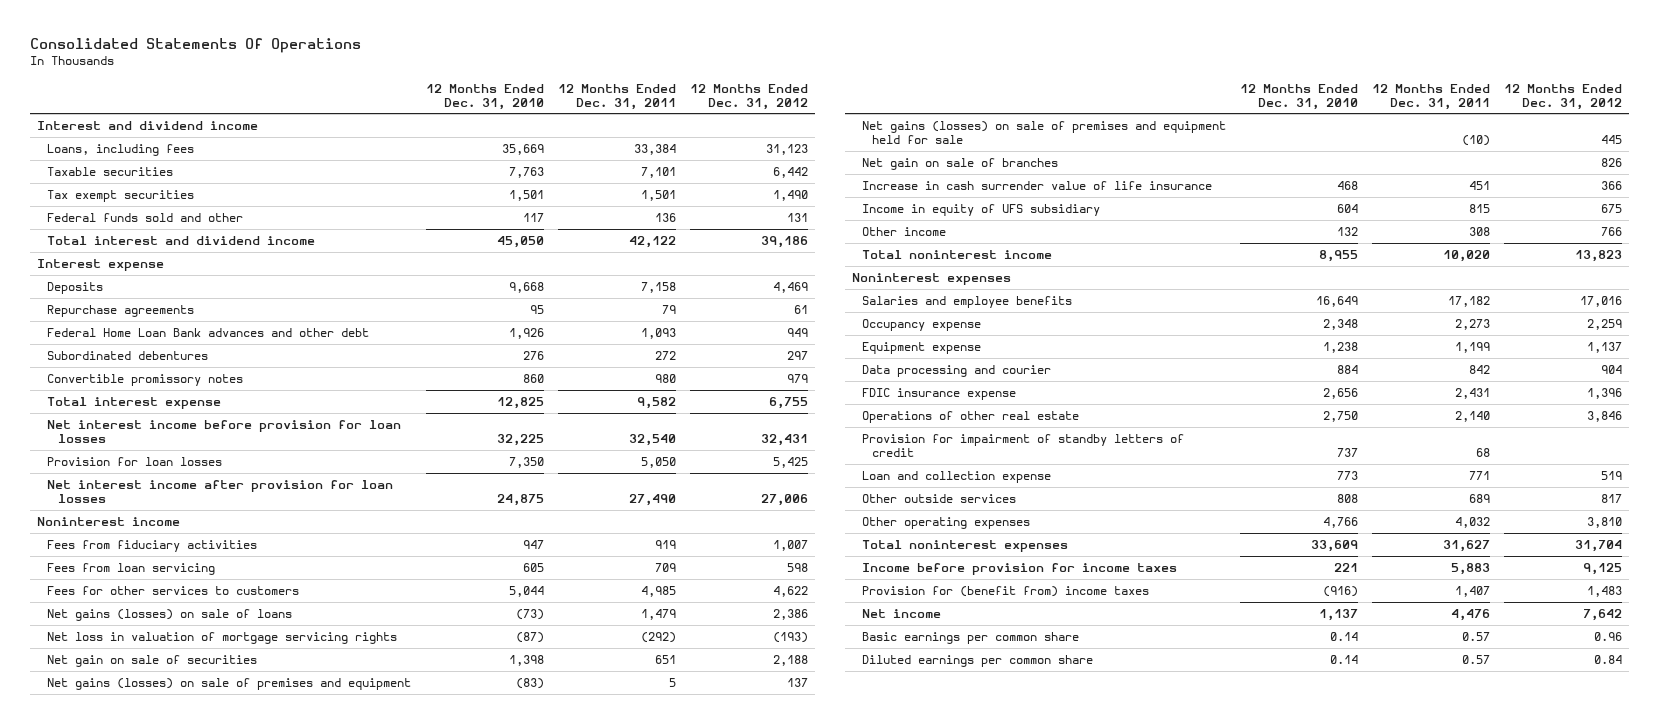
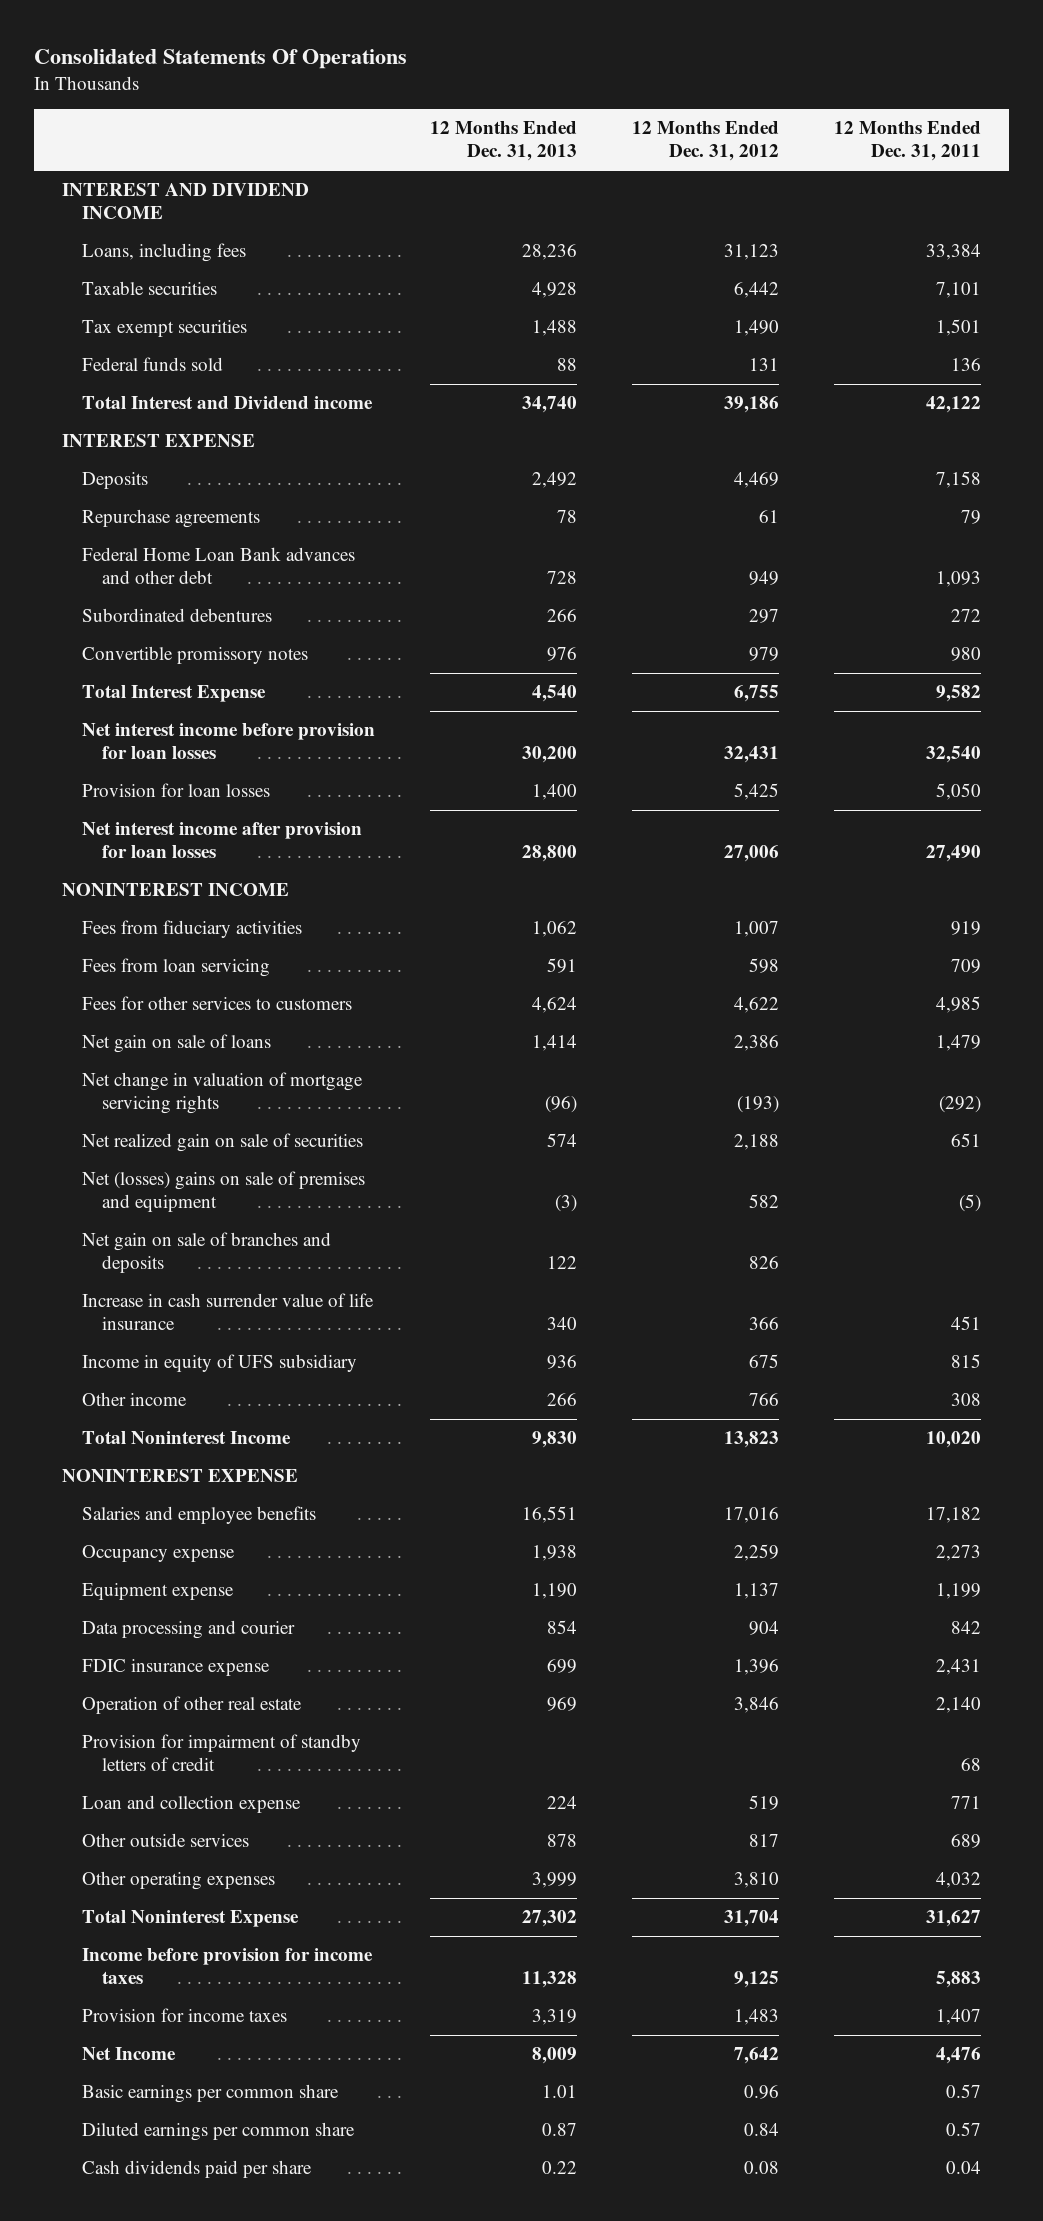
[425,83,544,110] 12 Months Ended Dec. 31, 2010 -> none
none -> [429,121,577,162] 12 Months Ended Dec. 31, 2013
[37,120,259,130] Interest and dividend income -> [61,183,309,220] INTEREST AND DIVIDEND INCOME
[47,212,244,222] Federal funds sold and other -> [81,357,223,372] Federal funds sold
[47,235,316,245] Total interest and dividend income -> [81,396,373,410] Total Interest and Dividend income
[37,258,165,271] Interest expense -> [61,434,255,448] INTEREST EXPENSE
[47,396,222,409] Total interest expense -> [81,685,266,703] Total Interest Expense
[37,516,181,526] Noninterest income -> [61,883,289,897] NONINTEREST INCOME
[861,120,1226,145] Net gains (losses) on sale of premises and equipment held for sale -> none
[47,608,293,621] Net gains (losses) on sale of loans -> [81,1034,271,1054] Net gain on sale of loans
[47,631,398,644] Net loss in valuation of mortgage servicing rights -> [81,1072,363,1115] Net change in valuation of mortgage servicing rights
[47,654,258,667] Net gain on sale of securities -> [81,1133,363,1153] Net realized gain on sale of securities
[47,677,412,690] Net gains (losses) on sale of premises and equipment -> [81,1171,365,1213] Net (losses) gains on sale of premises and equipment
[668,677,676,687] 5 -> [959,1194,982,1213] (5)
[786,677,808,687] 137 -> [749,1194,780,1209] 582
[861,157,1058,170] Net gain on sale of branches -> [81,1232,331,1274] Net gain on sale of branches and deposits
[861,249,1052,259] Total noninterest income -> [81,1431,291,1445] Total Noninterest Income
[851,272,1011,285] Noninterest expenses -> [61,1469,298,1483] NONINTEREST EXPENSE
[861,410,1079,423] Operations of other real estate -> [81,1696,302,1715] Operation of other real estate
[861,539,1068,552] Total noninterest expenses -> [81,1910,299,1928] Total Noninterest Expense
[861,585,1149,597] Provision for (benefit from) income taxes -> [81,2008,287,2023] Provision for income taxes
[861,608,941,618] Net income -> [81,2047,176,2061] Net Income
none -> [81,2160,312,2179] Cash dividends paid per share

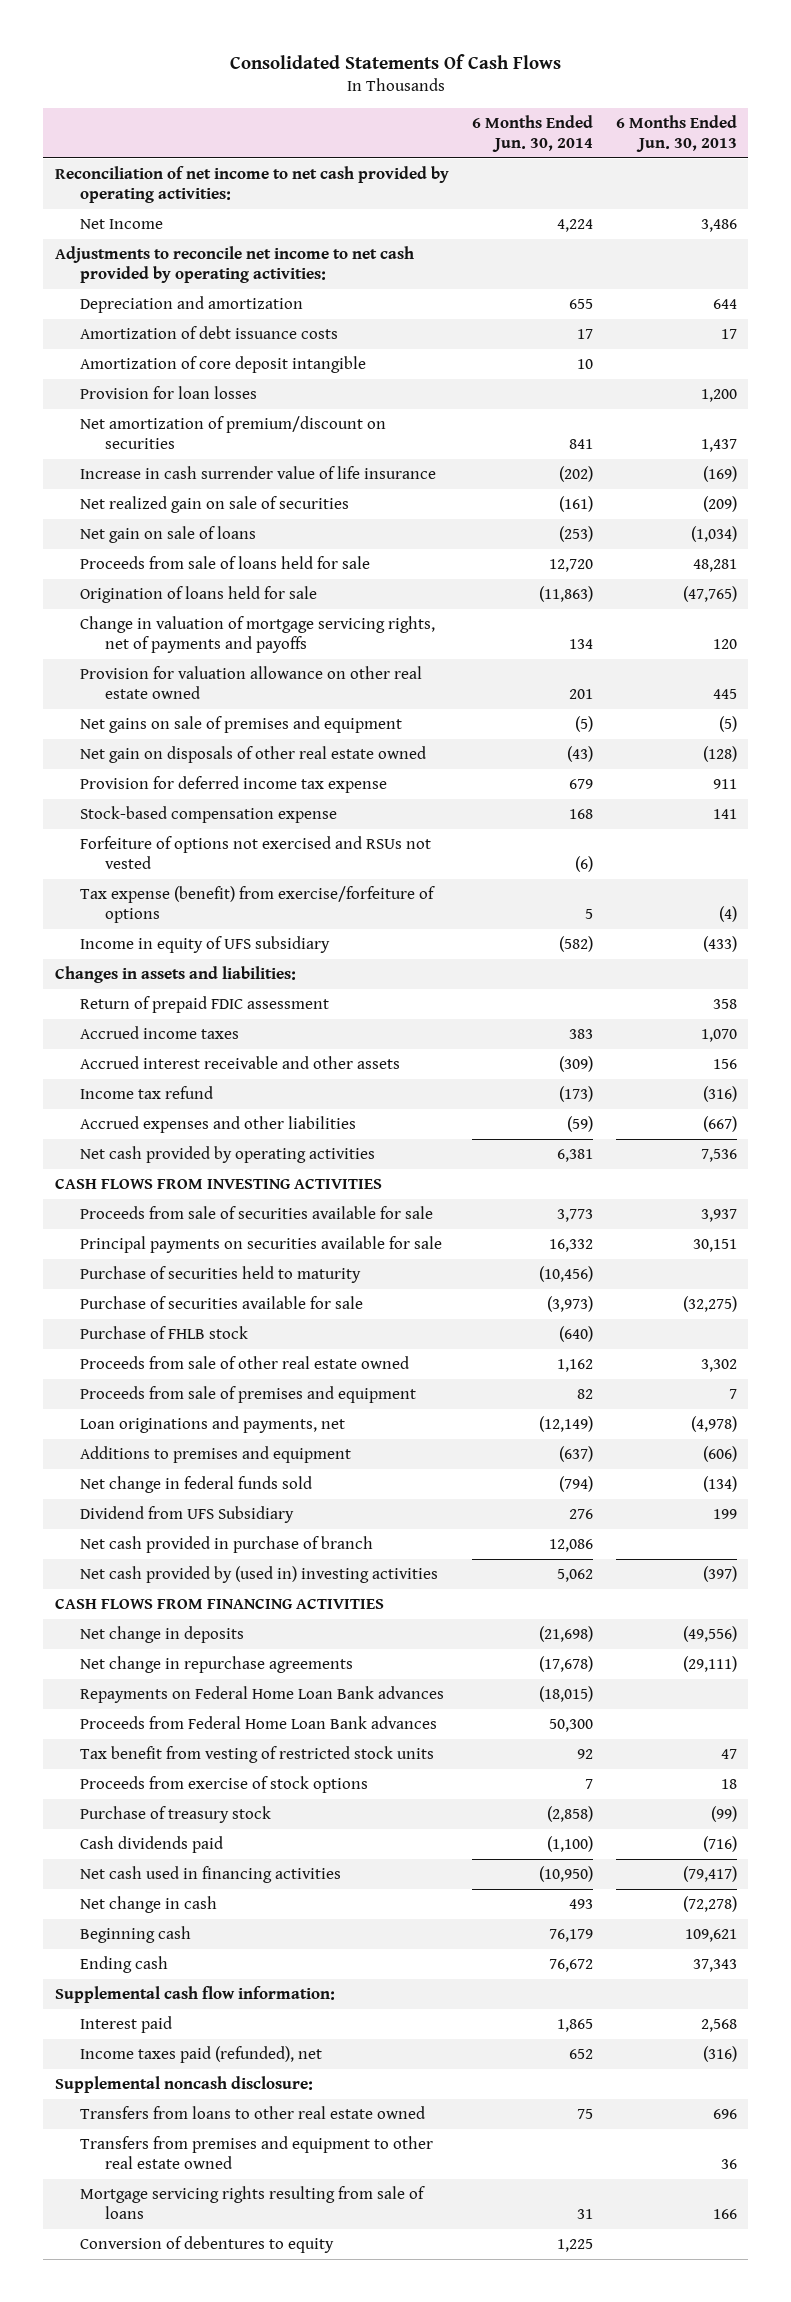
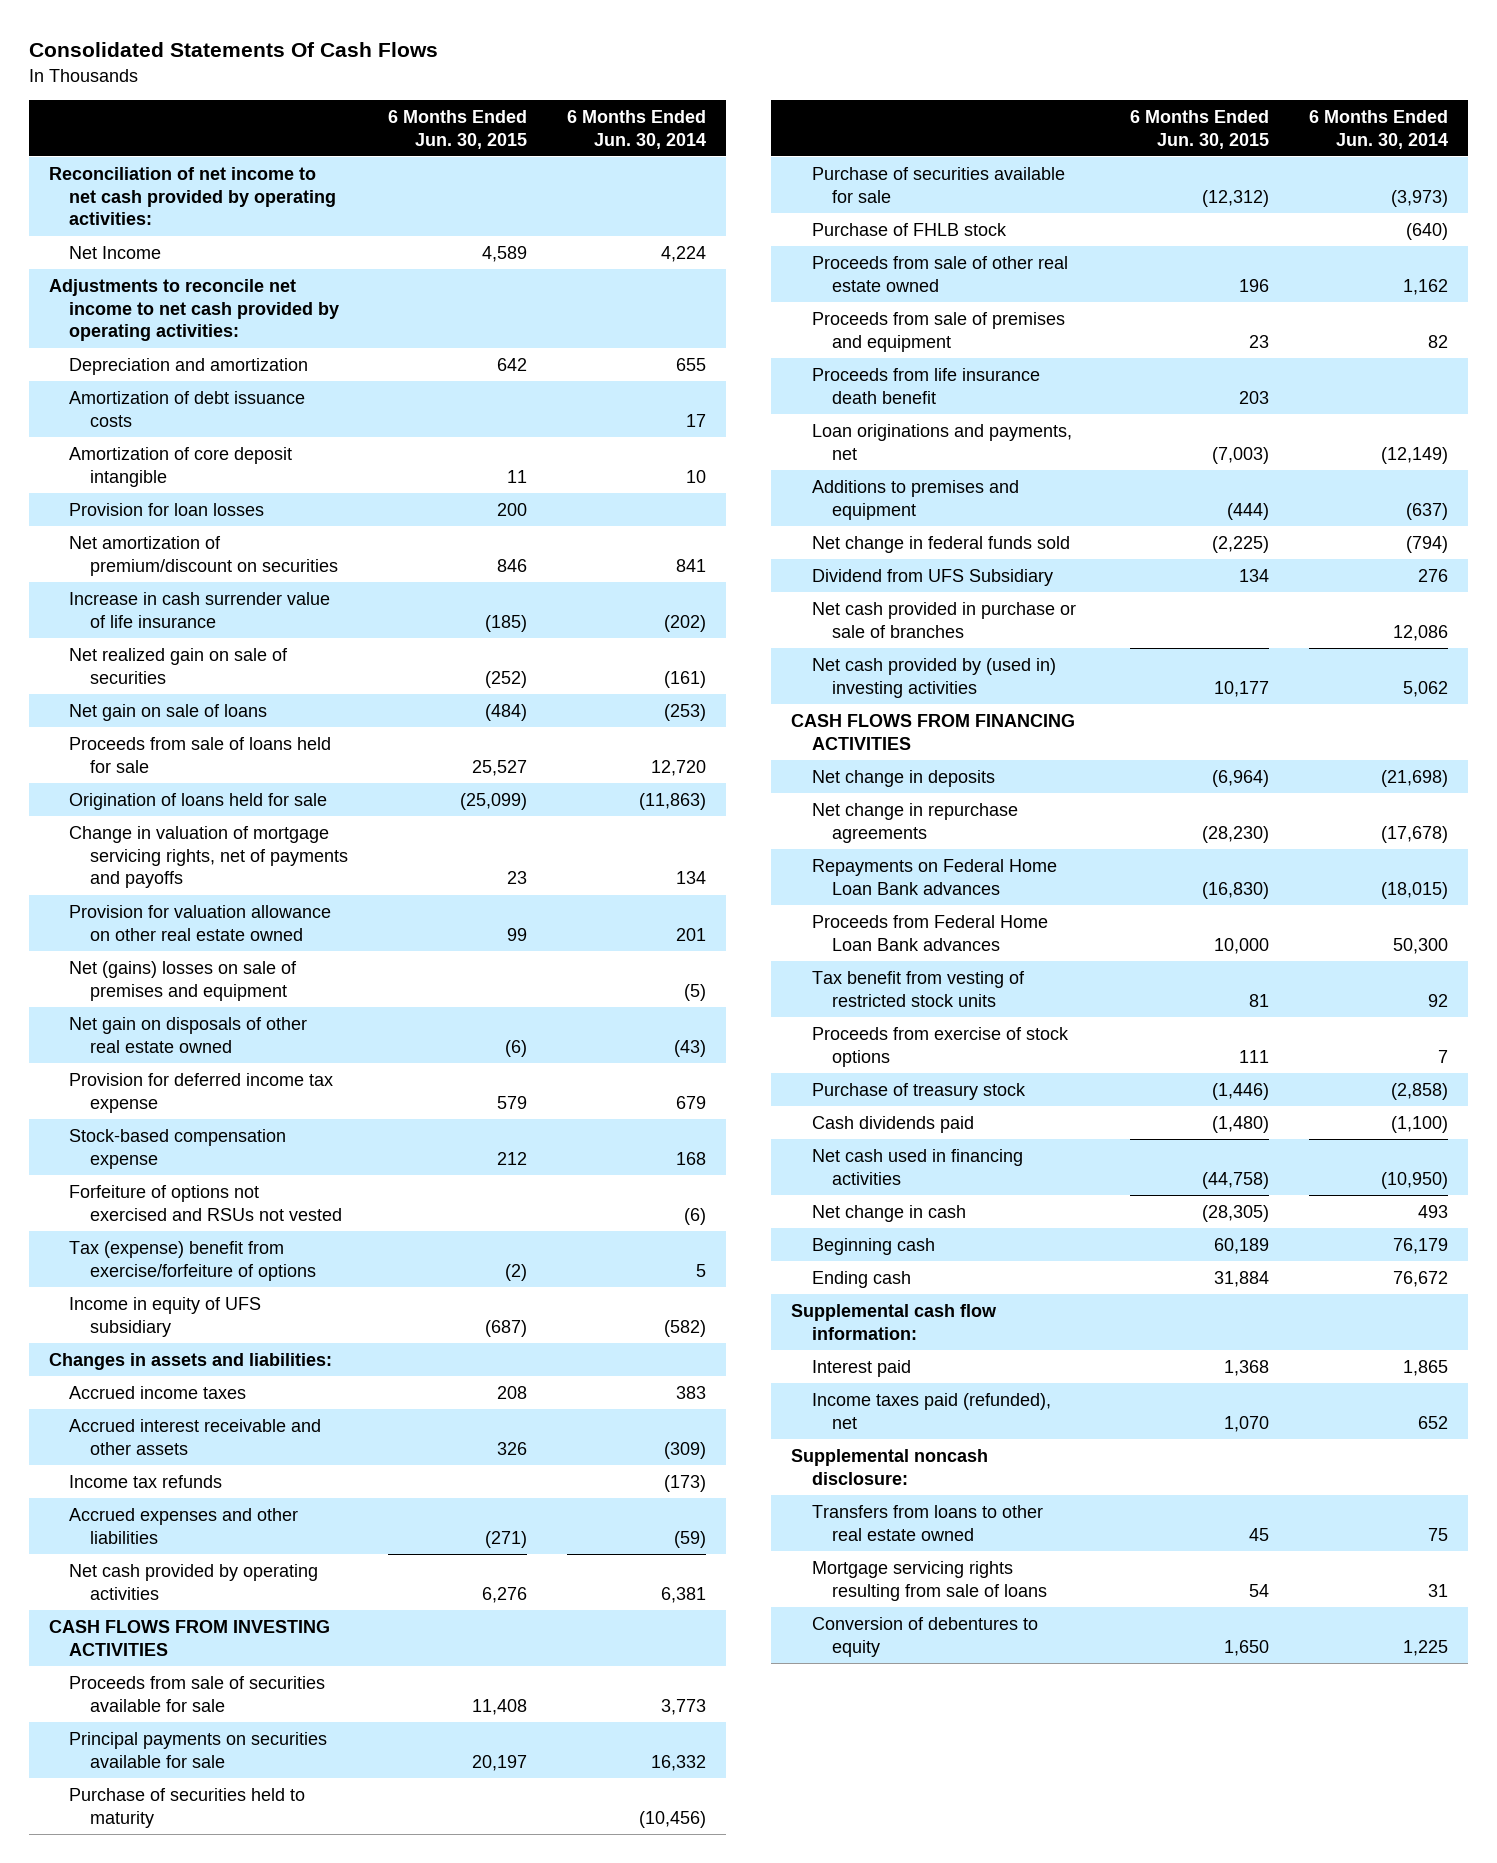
[615,114,737,153] 6 Months Ended Jun. 30, 2013 -> none
none -> [387,109,527,149] 6 Months Ended Jun. 30, 2015
[79,715,402,733] Net gains on sale of premises and equipment -> [69,960,298,1001] Net (gains) losses on sale of premises and equipment
[79,885,435,924] Tax expense (benefit) from exercise/forfeiture of options -> [69,1240,316,1281] Tax (expense) benefit from exercise/forfeiture of options
[79,995,329,1013] Return of prepaid FDIC assessment -> none
[79,1085,213,1099] Income tax refund -> [69,1474,223,1488] Income tax refunds
none -> [811,367,1040,404] Proceeds from life insurance death benefit
[79,1535,373,1553] Net cash provided in purchase of branch -> [811,601,1076,638] Net cash provided in purchase or sale of branches
[79,2135,433,2170] Transfers from premises and equipment to other real estate owned -> none

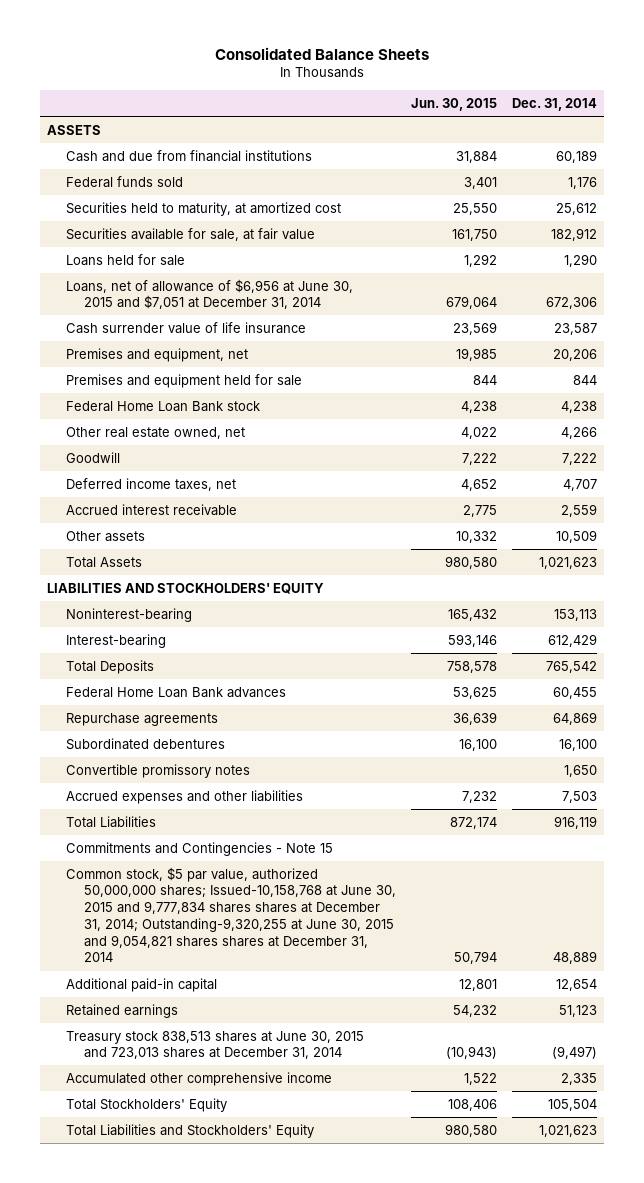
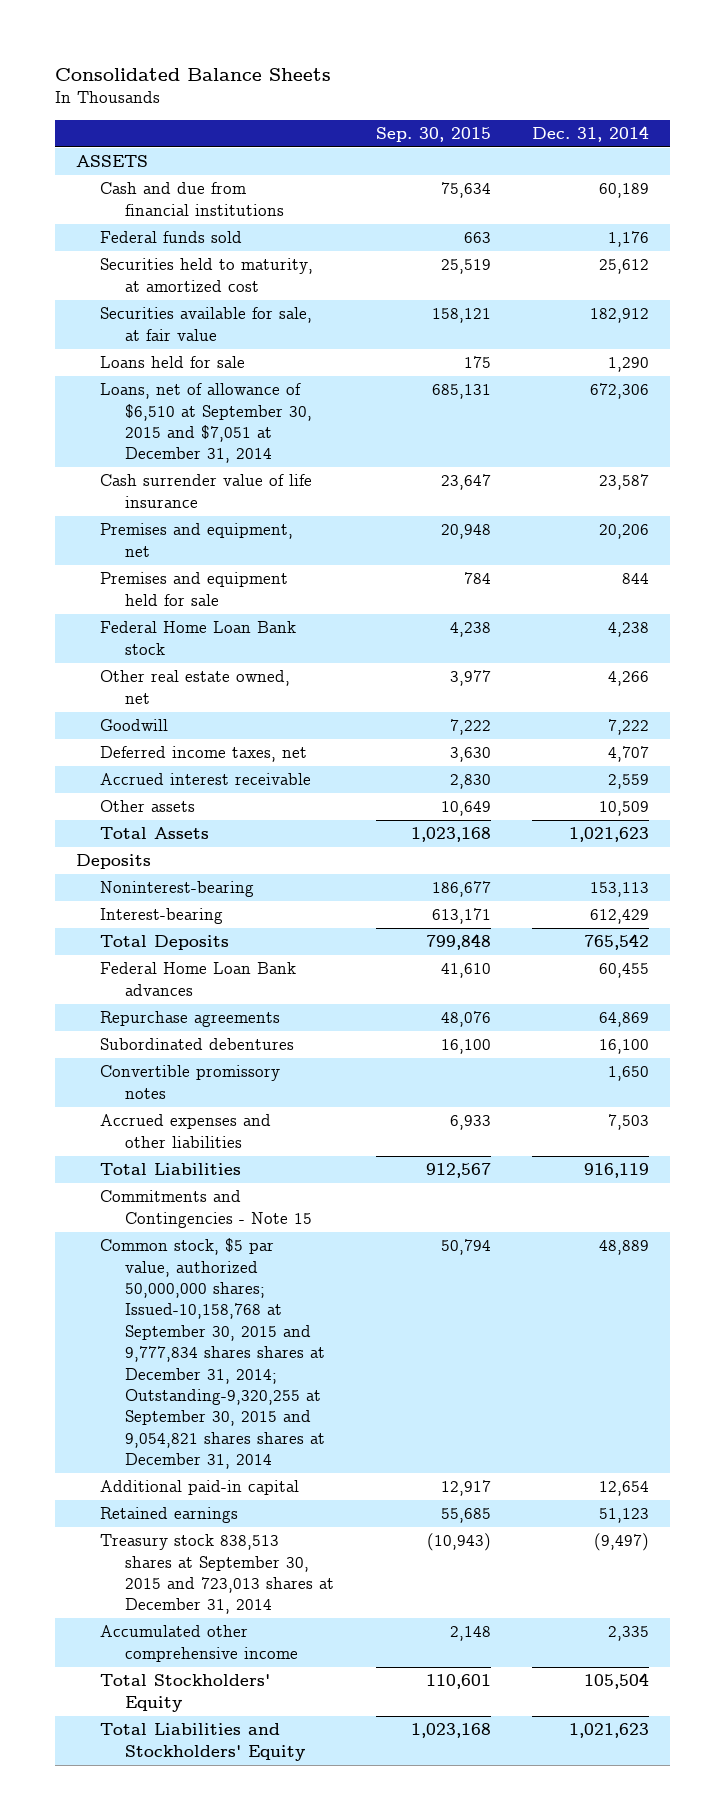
[410,97,497,111] Jun. 30, 2015 -> none
none -> [375,127,491,143] Sep. 30, 2015
[65,278,353,310] Loans, net of allowance of $6,956 at June 30, 2015 and $7,051 at December 31, 2014 -> [100,383,313,464] Loans, net of allowance of $6,510 at September 30, 2015 and $7,051 at December 31, 2014
[47,582,325,594] LIABILITIES AND STOCKHOLDERS' EQUITY -> none
none -> [75,854,151,870] Deposits
[65,866,396,963] Common stock, $5 par value, authorized 50,000,000 shares; Issued-10,158,768 at June 30, 2015 and 9,777,834 shares shares at December 31, 2014; Outstanding-9,320,255 at June 30, 2015 and 9,054,821 shares shares at December 31, 2014 -> [100,1238,326,1470] Common stock, $5 par value, authorized 50,000,000 shares; Issued-10,158,768 at September 30, 2015 and 9,777,834 shares shares at December 31, 2014; Outstanding-9,320,255 at September 30, 2015 and 9,054,821 shares shares at December 31, 2014
[65,1030,364,1060] Treasury stock 838,513 shares at June 30, 2015 and 723,013 shares at December 31, 2014 -> [100,1534,335,1615] Treasury stock 838,513 shares at September 30, 2015 and 723,013 shares at December 31, 2014

